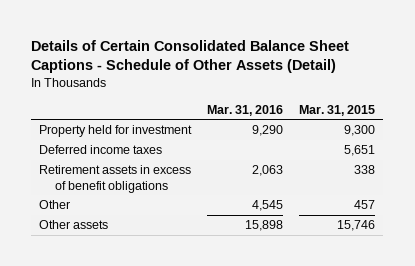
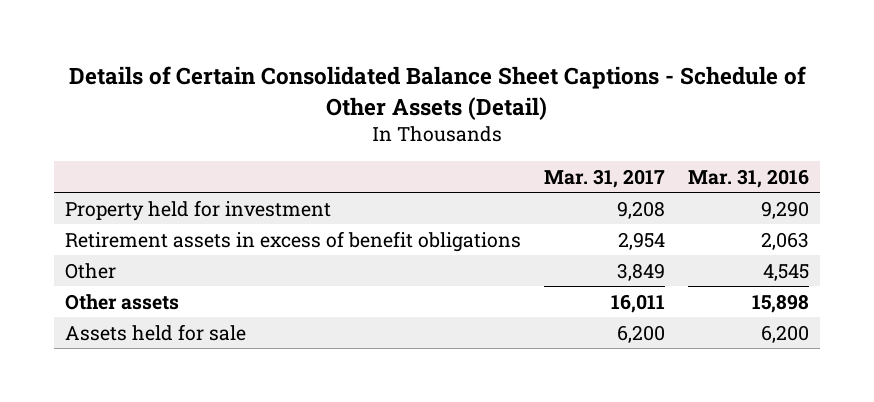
[299,104,376,116] Mar. 31, 2015 -> none
none -> [543,168,665,188] Mar. 31, 2017
[39,145,163,155] Deferred income taxes -> none
none -> [65,323,247,341] Assets held for sale

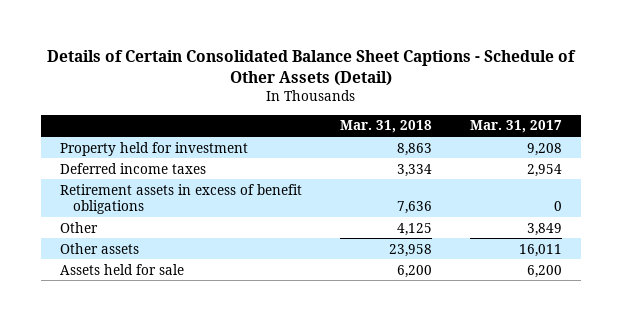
[687,168,809,188] Mar. 31, 2016 -> none
none -> [340,120,433,134] Mar. 31, 2018
none -> [60,162,207,174] Deferred income taxes
[617,231,665,250] 2,954 -> [554,201,563,212] 0

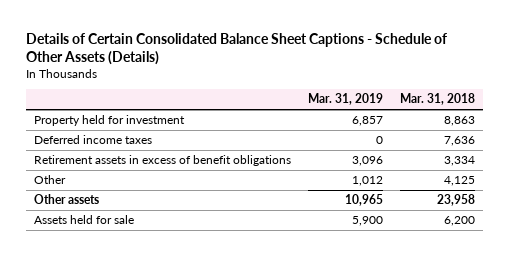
[47,50,577,87] Details of Certain Consolidated Balance Sheet Captions - Schedule of Other Assets (Detail) -> [25,32,447,65] Details of Certain Consolidated Balance Sheet Captions - Schedule of Other Assets (Details)
[470,120,563,134] Mar. 31, 2017 -> none
none -> [308,93,384,106] Mar. 31, 2019
[397,163,433,177] 3,334 -> [443,136,475,147] 7,636
[397,201,433,215] 7,636 -> [443,156,475,167] 3,334

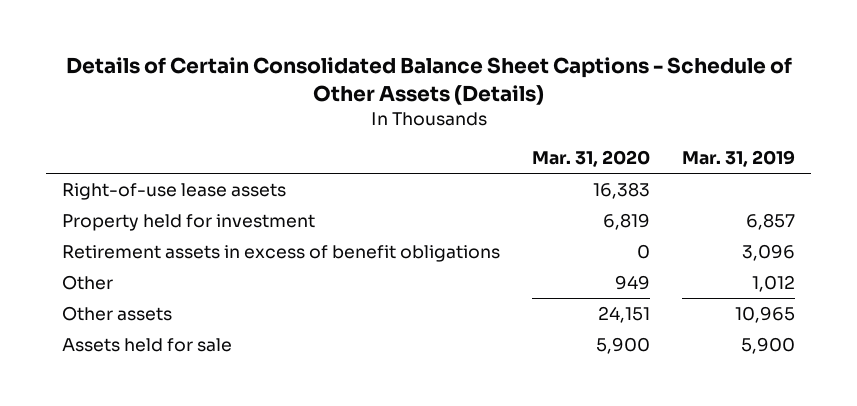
[399,93,475,106] Mar. 31, 2018 -> none
none -> [532,150,651,168] Mar. 31, 2020
none -> [61,182,286,200] Right-of-use lease assets
[34,135,153,145] Deferred income taxes -> none

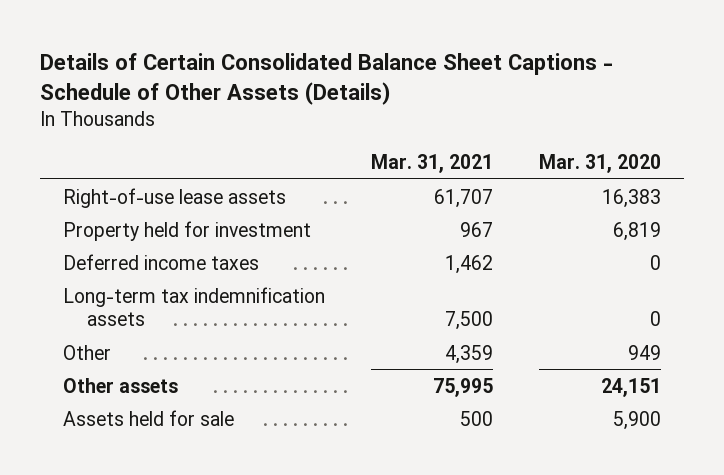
[682,150,796,168] Mar. 31, 2019 -> none
none -> [370,153,493,173] Mar. 31, 2021
[61,244,500,262] Retirement assets in excess of benefit obligations -> none
none -> [62,253,259,270] Deferred income taxes
none -> [62,286,325,326] Long-term tax indemnification assets

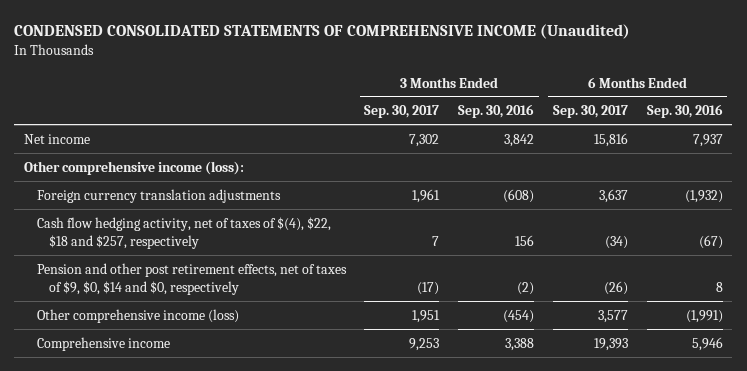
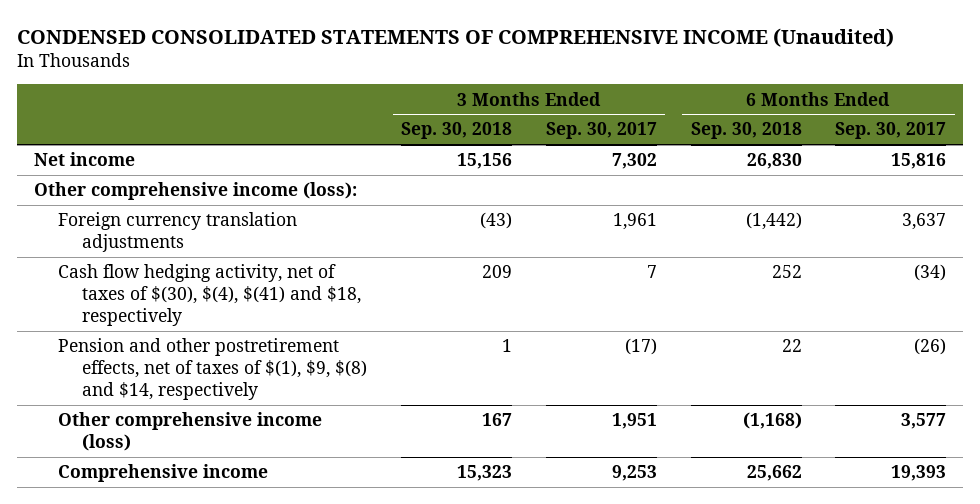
[458,104,535,119] Sep. 30, 2016 -> none
[646,104,723,119] Sep. 30, 2016 -> none
none -> [401,122,513,140] Sep. 30, 2018
none -> [690,122,802,140] Sep. 30, 2018
[36,216,331,249] Cash flow hedging activity, net of taxes of $(4), $22, $18 and $257, respectively -> [58,264,362,327] Cash flow hedging activity, net of taxes of $(30), $(4), $(41) and $18, respectively
[36,262,347,295] Pension and other post retirement effects, net of taxes of $9, $0, $14 and $0, respectively -> [58,338,368,401] Pension and other postretirement effects, net of taxes of $(1), $9, $(8) and $14, respectively

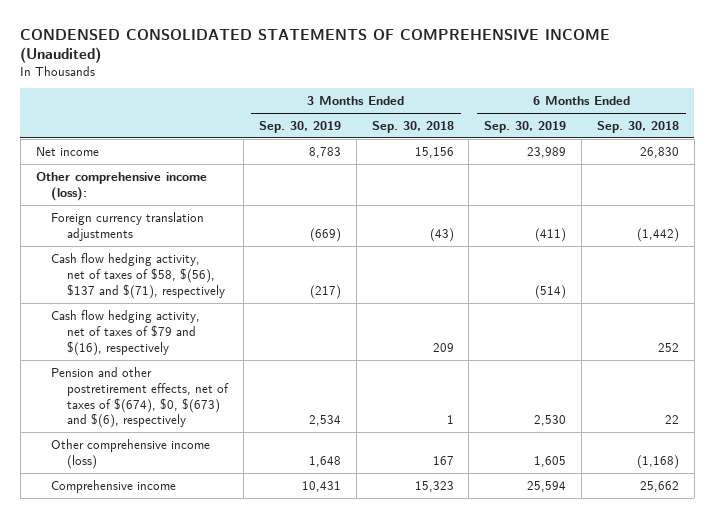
[545,122,657,140] Sep. 30, 2017 -> none
[835,122,947,140] Sep. 30, 2017 -> none
none -> [258,120,341,133] Sep. 30, 2019
none -> [484,120,567,133] Sep. 30, 2019
none -> [51,252,226,299] Cash flow hedging activity, net of taxes of $58, $(56), $137 and $(71), respectively
[58,264,362,327] Cash flow hedging activity, net of taxes of $(30), $(4), $(41) and $18, respectively -> [51,309,201,356] Cash flow hedging activity, net of taxes of $79 and $(16), respectively
[58,338,368,401] Pension and other postretirement effects, net of taxes of $(1), $9, $(8) and $14, respectively -> [51,366,230,429] Pension and other postretirement effects, net of taxes of $(674), $0, $(673) and $(6), respectively

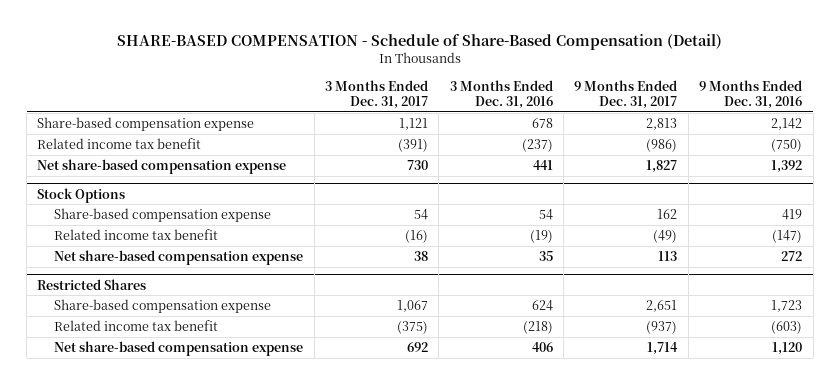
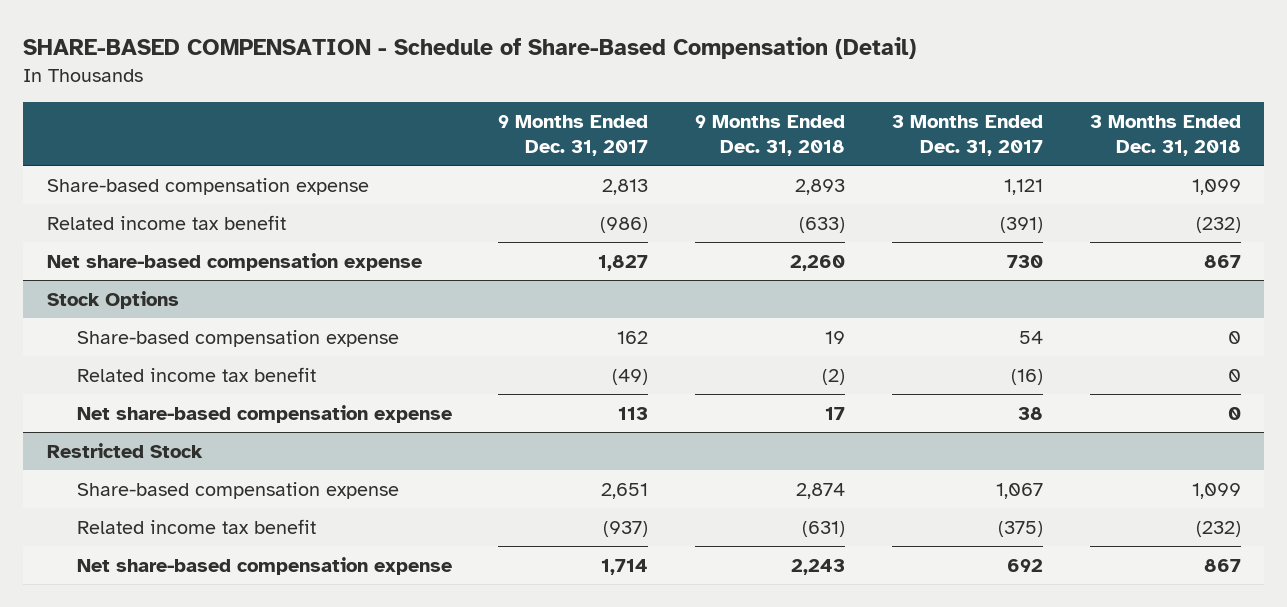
[449,80,553,110] 3 Months Ended Dec. 31, 2016 -> none
[699,80,803,110] 9 Months Ended Dec. 31, 2016 -> none
none -> [695,114,846,156] 9 Months Ended Dec. 31, 2018
none -> [1089,114,1241,156] 3 Months Ended Dec. 31, 2018
[37,278,147,290] Restricted Shares -> [46,442,203,458] Restricted Stock

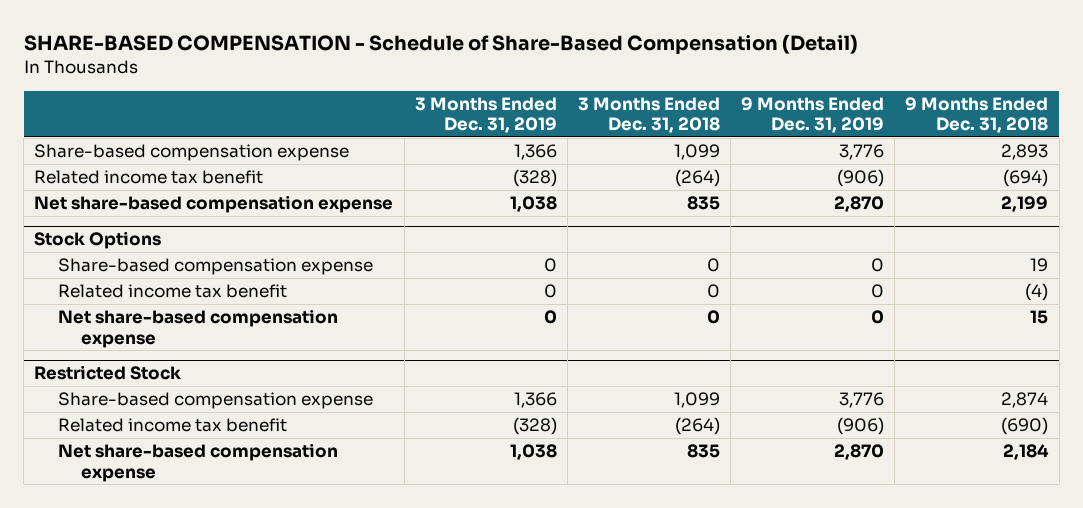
[498,114,649,156] 9 Months Ended Dec. 31, 2017 -> none
[891,114,1043,156] 3 Months Ended Dec. 31, 2017 -> none
none -> [414,96,557,134] 3 Months Ended Dec. 31, 2019
none -> [741,96,885,134] 9 Months Ended Dec. 31, 2019
[799,216,846,233] (633) -> [1003,169,1049,188] (694)
[1195,216,1241,233] (232) -> [674,169,720,188] (264)
[790,254,846,271] 2,260 -> [1001,196,1049,213] 2,199
[1203,254,1241,268] 867 -> [686,196,720,211] 835
[822,368,846,385] (2) -> [1025,283,1049,302] (4)
[825,406,846,420] 17 -> [1030,310,1049,325] 15
[802,520,846,537] (631) -> [1001,417,1049,436] (690)
[1195,520,1241,537] (232) -> [674,417,720,436] (264)
[791,558,846,575] 2,243 -> [1003,444,1050,461] 2,184
[1203,558,1241,572] 867 -> [686,444,720,459] 835

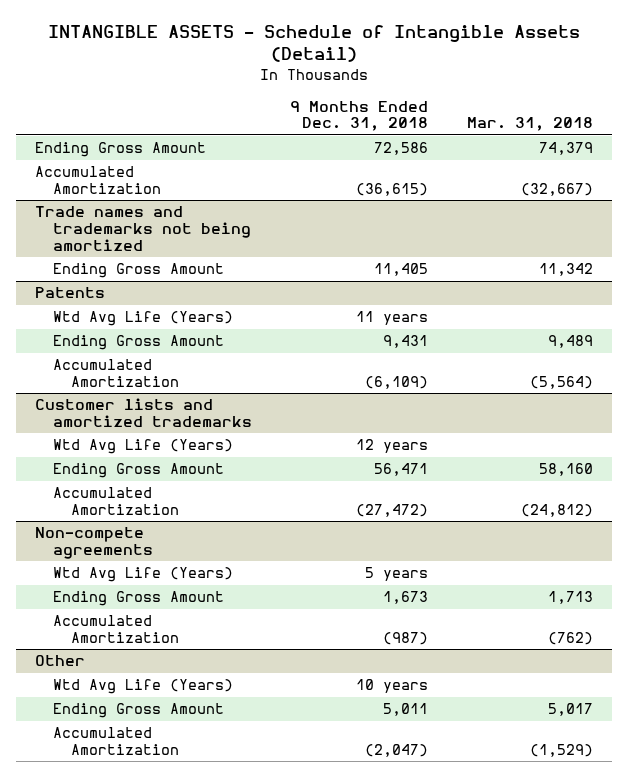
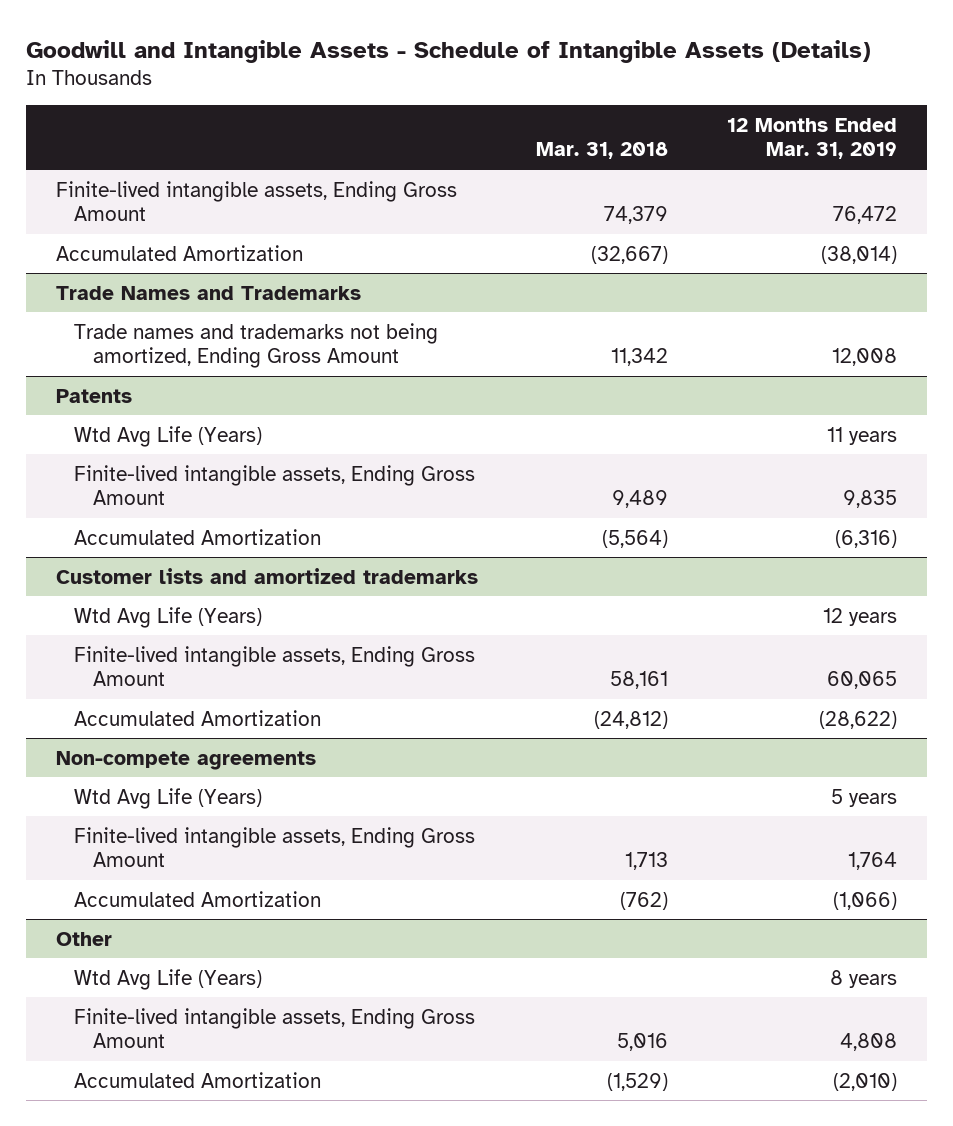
[47,24,580,63] INTANGIBLE ASSETS - Schedule of Intangible Assets (Detail) -> [26,39,872,63] Goodwill and Intangible Assets - Schedule of Intangible Assets (Details)
[290,100,429,132] 9 Months Ended Dec. 31, 2018 -> none
none -> [727,118,898,160] 12 Months Ended Mar. 31, 2019
[34,142,206,158] Ending Gross Amount -> [55,180,457,222] Finite-lived intangible assets, Ending Gross Amount
[34,206,252,251] Trade names and trademarks not being amortized -> [55,285,361,300] Trade Names and Trademarks
[53,263,225,279] Ending Gross Amount -> [74,322,439,369] Trade names and trademarks not being amortized, Ending Gross Amount
[53,335,225,351] Ending Gross Amount -> [74,464,476,506] Finite-lived intangible assets, Ending Gross Amount
[53,463,225,479] Ending Gross Amount -> [74,645,476,687] Finite-lived intangible assets, Ending Gross Amount
[538,463,593,477] 58,160 -> [610,671,669,690] 58,161
[53,591,225,607] Ending Gross Amount -> [74,826,476,868] Finite-lived intangible assets, Ending Gross Amount
[53,703,225,719] Ending Gross Amount -> [74,1007,476,1049] Finite-lived intangible assets, Ending Gross Amount
[547,703,593,717] 5,017 -> [617,1033,669,1052] 5,016

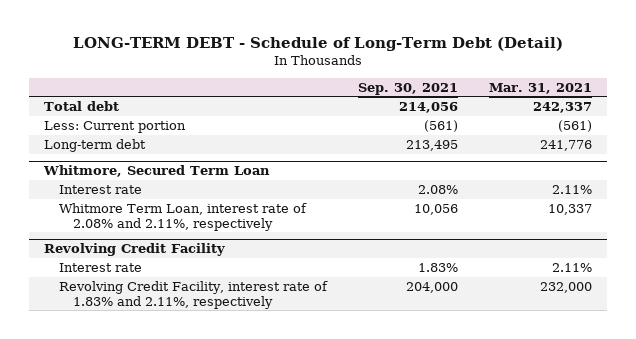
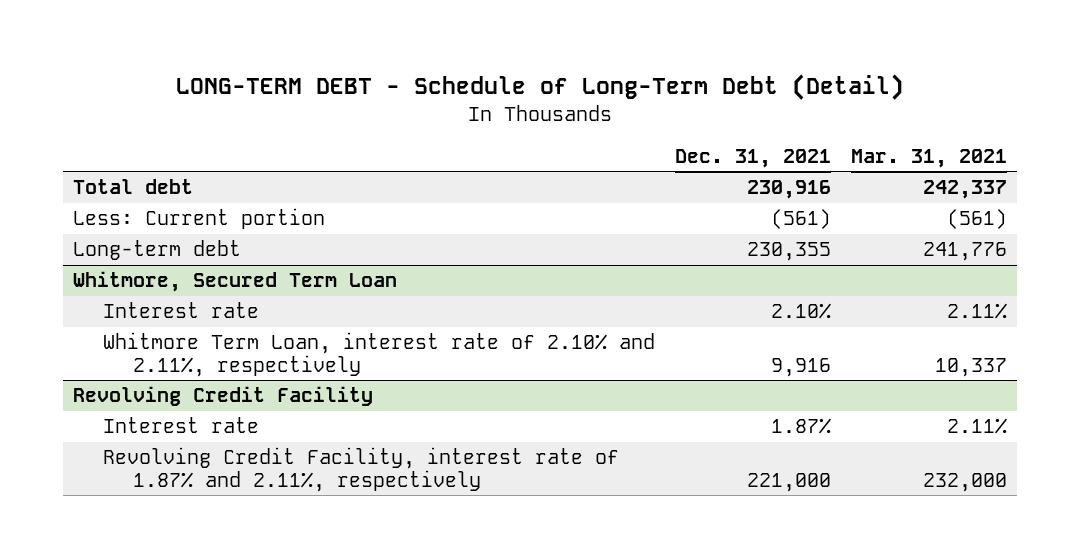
[357,82,458,95] Sep. 30, 2021 -> none
none -> [675,148,832,168] Dec. 31, 2021
[58,202,307,231] Whitmore Term Loan, interest rate of 2.08% and 2.11%, respectively -> [103,332,656,377] Whitmore Term Loan, interest rate of 2.10% and 2.11%, respectively
[58,280,328,309] Revolving Credit Facility, interest rate of 1.83% and 2.11%, respectively -> [103,447,620,492] Revolving Credit Facility, interest rate of 1.87% and 2.11%, respectively

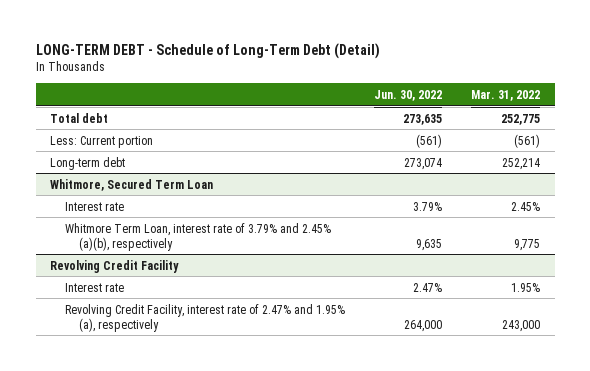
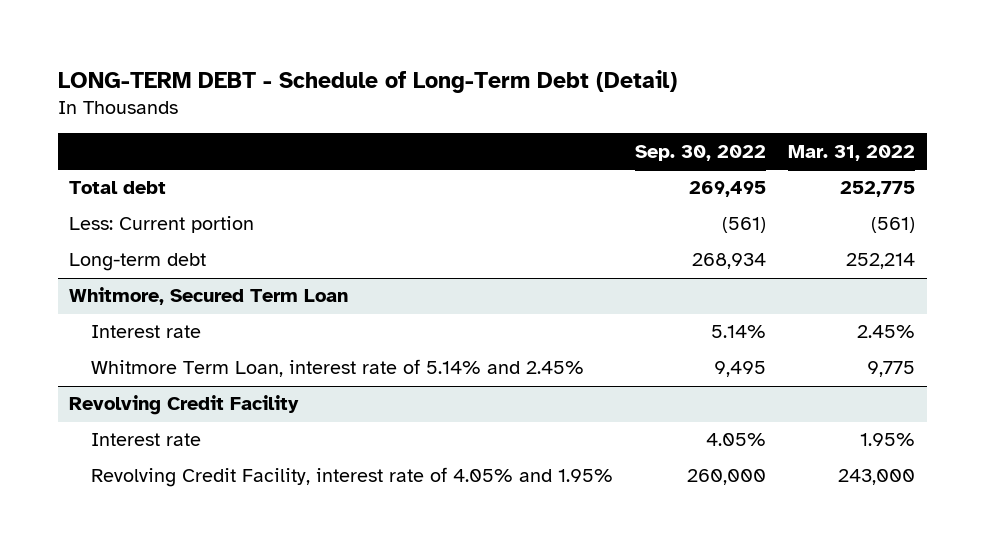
[373,90,442,102] Jun. 30, 2022 -> none
none -> [635,144,767,161] Sep. 30, 2022
[64,222,331,251] Whitmore Term Loan, interest rate of 3.79% and 2.45% (a)(b), respectively -> [90,359,584,378] Whitmore Term Loan, interest rate of 5.14% and 2.45%
[64,303,345,332] Revolving Credit Facility, interest rate of 2.47% and 1.95% (a), respectively -> [90,467,613,488] Revolving Credit Facility, interest rate of 4.05% and 1.95%

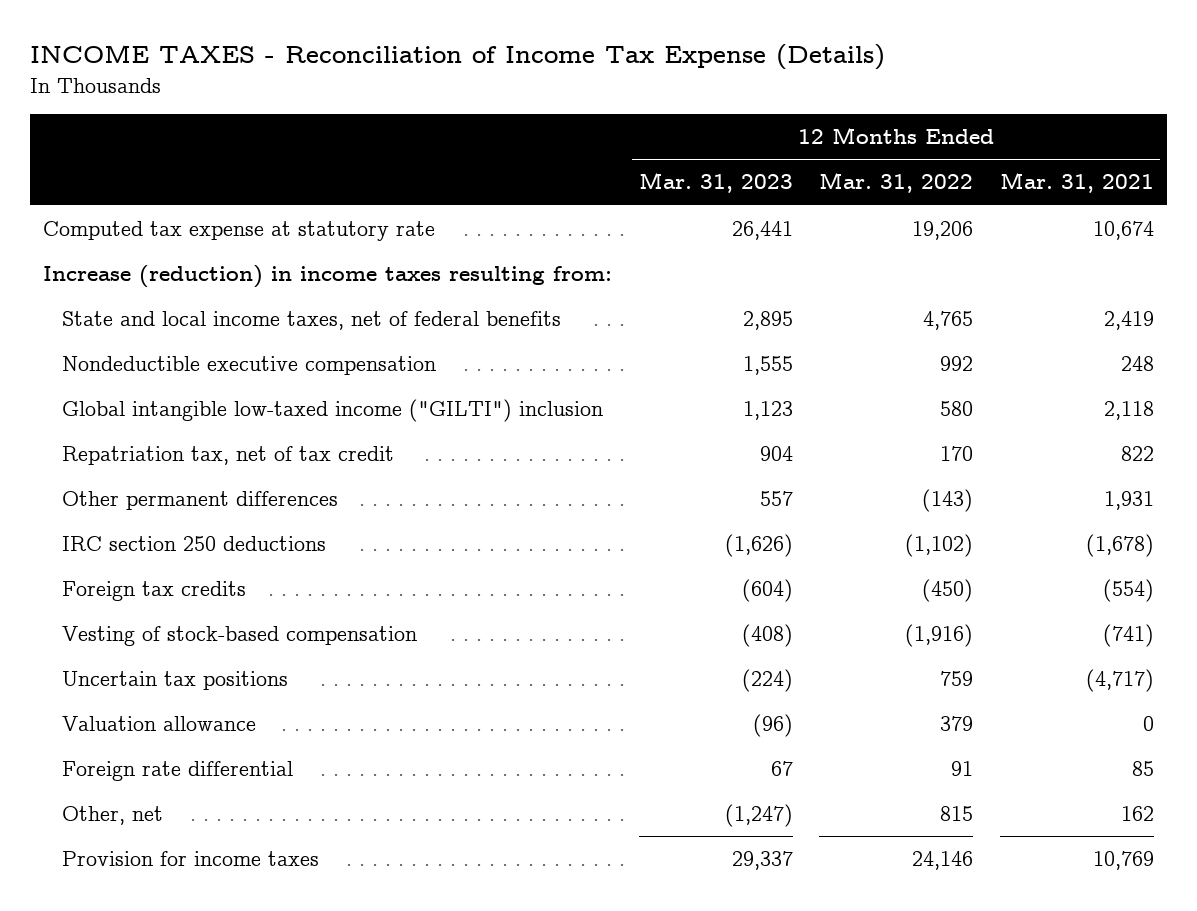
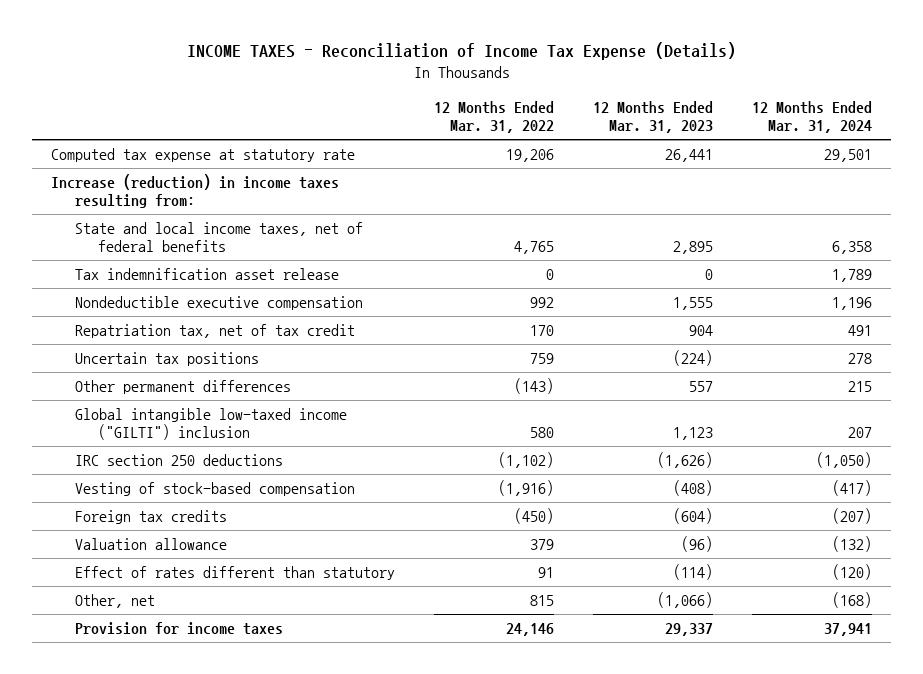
[999,172,1154,194] Mar. 31, 2021 -> none
none -> [751,100,872,134] 12 Months Ended Mar. 31, 2024
none -> [74,267,339,280] Tax indemnification asset release
[62,671,289,691] Uncertain tax positions -> [74,351,259,366] Uncertain tax positions
[62,399,604,423] Global intangible low-taxed income ("GILTI") inclusion -> [74,407,347,441] Global intangible low-taxed income ("GILTI") inclusion
[62,581,247,602] Foreign tax credits -> [74,509,227,524] Foreign tax credits
[62,761,294,782] Foreign rate differential -> none
none -> [74,565,395,580] Effect of rates different than statutory
[724,804,793,828] (1,247) -> [656,591,713,608] (1,066)

